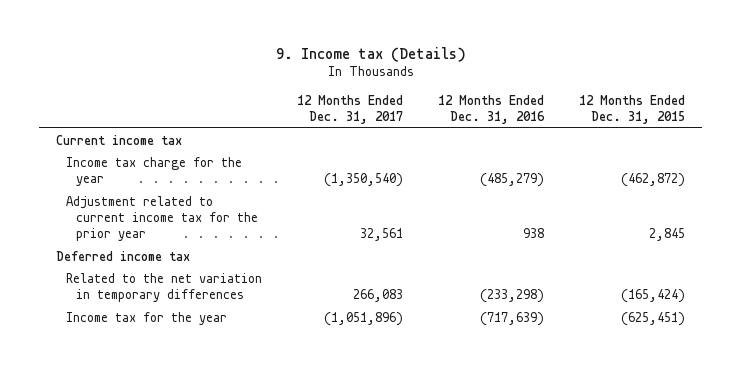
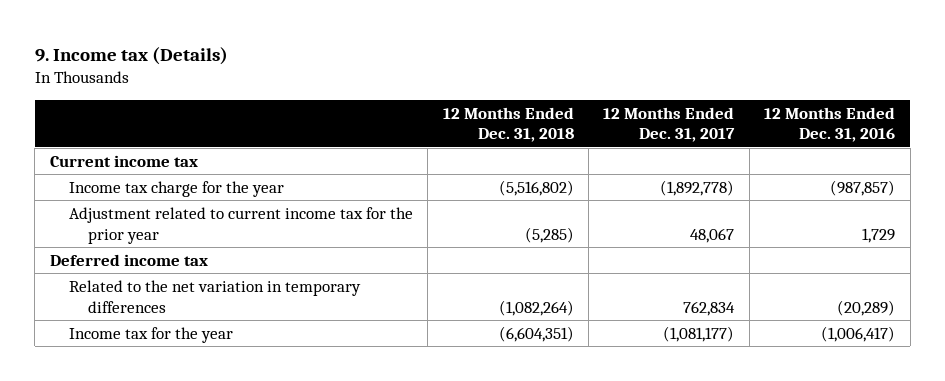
[578,94,685,125] 12 Months Ended Dec. 31, 2015 -> none
none -> [442,106,574,143] 12 Months Ended Dec. 31, 2018
[324,172,404,187] (1,350,540) -> [660,179,735,196] (1,892,778)
[480,172,545,187] (485,279) -> [830,179,896,196] (987,857)
[360,228,404,242] 32,561 -> [690,227,735,243] 48,067
[523,228,545,239] 938 -> [862,227,896,243] 1,729
[353,288,404,302] 266,083 -> [683,300,736,316] 762,834
[480,288,545,303] (233,298) -> [837,299,896,316] (20,289)
[324,311,404,326] (1,051,896) -> [663,325,735,342] (1,081,177)
[480,311,545,326] (717,639) -> [821,325,896,342] (1,006,417)

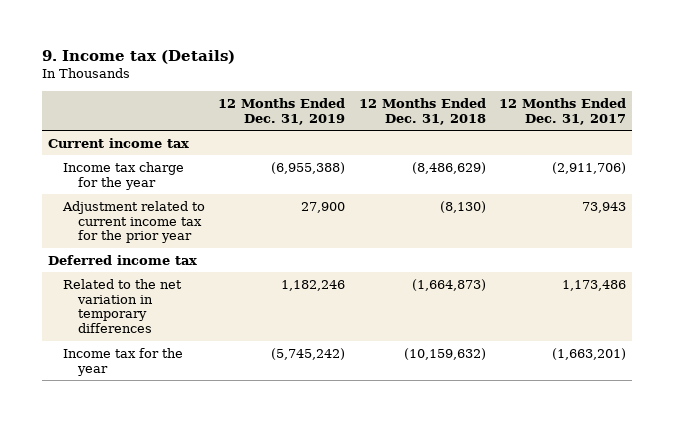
[764,106,896,143] 12 Months Ended Dec. 31, 2016 -> none
none -> [218,97,346,125] 12 Months Ended Dec. 31, 2019
[498,179,574,196] (5,516,802) -> [411,161,486,174] (8,486,629)
[660,179,735,196] (1,892,778) -> [551,161,626,174] (2,911,706)
[524,226,574,243] (5,285) -> [439,200,486,213] (8,130)
[690,227,735,243] 48,067 -> [581,201,626,213] 73,943
[498,299,574,316] (1,082,264) -> [411,278,486,291] (1,664,873)
[683,300,736,316] 762,834 -> [561,279,626,291] 1,173,486
[498,325,574,342] (6,604,351) -> [403,347,486,360] (10,159,632)
[663,325,735,342] (1,081,177) -> [551,347,626,360] (1,663,201)

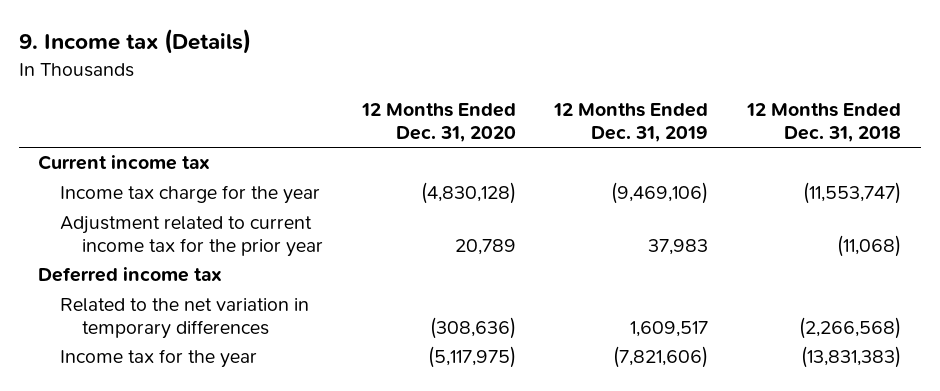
[498,97,626,125] 12 Months Ended Dec. 31, 2017 -> none
none -> [360,103,516,143] 12 Months Ended Dec. 31, 2020
[271,161,346,174] (6,955,388) -> [611,182,709,205] (9,469,106)
[411,161,486,174] (8,486,629) -> [803,182,902,205] (11,553,747)
[301,201,346,213] 27,900 -> [648,239,709,256] 37,983
[439,200,486,213] (8,130) -> [837,235,902,258] (11,068)
[281,279,346,291] 1,182,246 -> [630,321,709,338] 1,609,517
[411,278,486,291] (1,664,873) -> [799,317,902,340] (2,266,568)
[271,347,346,360] (5,745,242) -> [613,346,709,369] (7,821,606)
[403,347,486,360] (10,159,632) -> [801,346,902,369] (13,831,383)

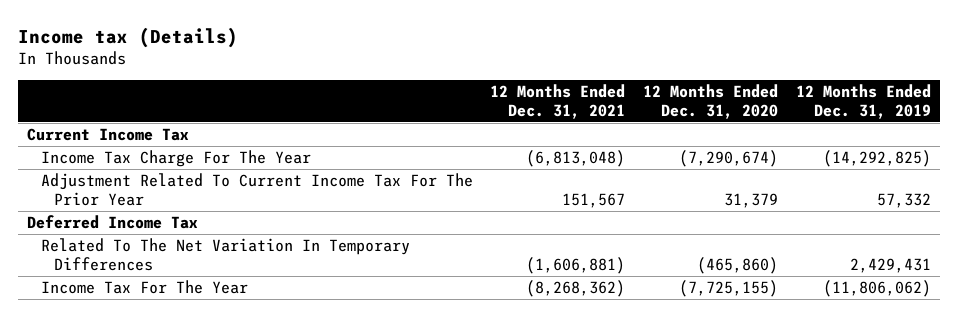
[18,29,251,55] 9. Income tax (Details) -> [18,26,239,48] Income tax (Details)
[746,103,902,143] 12 Months Ended Dec. 31, 2018 -> none
none -> [490,84,626,119] 12 Months Ended Dec. 31, 2021
[38,155,211,171] Current income tax -> [27,128,190,142] Current Income Tax
[60,185,321,205] Income tax charge for the year -> [40,150,311,168] Income Tax Charge For The Year
[420,182,516,205] (4,830,128) -> [678,150,778,168] (7,290,674)
[611,182,709,205] (9,469,106) -> [822,150,931,168] (14,292,825)
[60,216,323,258] Adjustment related to current income tax for the prior year -> [40,173,473,206] Adjustment Related To Current Income Tax For The Prior Year
[454,239,516,256] 20,789 -> [723,192,778,208] 31,379
[648,239,709,256] 37,983 -> [876,192,931,208] 57,332
[38,267,223,283] Deferred income tax -> [27,215,199,230] Deferred Income Tax
[60,298,310,340] Related to the net variation in temporary differences -> [40,238,410,271] Related To The Net Variation In Temporary Differences
[429,317,516,340] (308,636) -> [696,256,778,274] (465,860)
[630,321,709,338] 1,609,517 -> [849,257,931,273] 2,429,431
[60,349,258,369] Income tax for the year -> [40,280,248,295] Income Tax For The Year
[427,346,516,369] (5,117,975) -> [678,280,778,298] (7,725,155)
[613,346,709,369] (7,821,606) -> [822,280,931,298] (11,806,062)

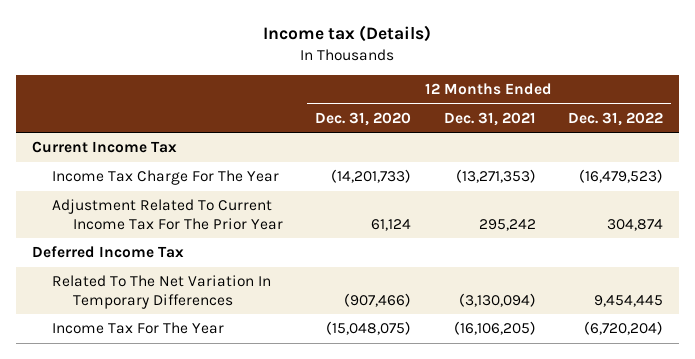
[795,84,931,119] 12 Months Ended Dec. 31, 2019 -> none
none -> [568,111,664,126] Dec. 31, 2022
[526,150,626,168] (6,813,048) -> [455,169,536,184] (13,271,353)
[678,150,778,168] (7,290,674) -> [331,169,412,184] (14,201,733)
[562,192,626,208] 151,567 -> [478,218,536,231] 295,242
[723,192,778,208] 31,379 -> [371,218,412,231] 61,124
[526,256,626,274] (1,606,881) -> [458,292,536,307] (3,130,094)
[696,256,778,274] (465,860) -> [344,292,412,307] (907,466)
[526,280,626,298] (8,268,362) -> [453,321,536,336] (16,106,205)
[678,280,778,298] (7,725,155) -> [326,321,412,336] (15,048,075)

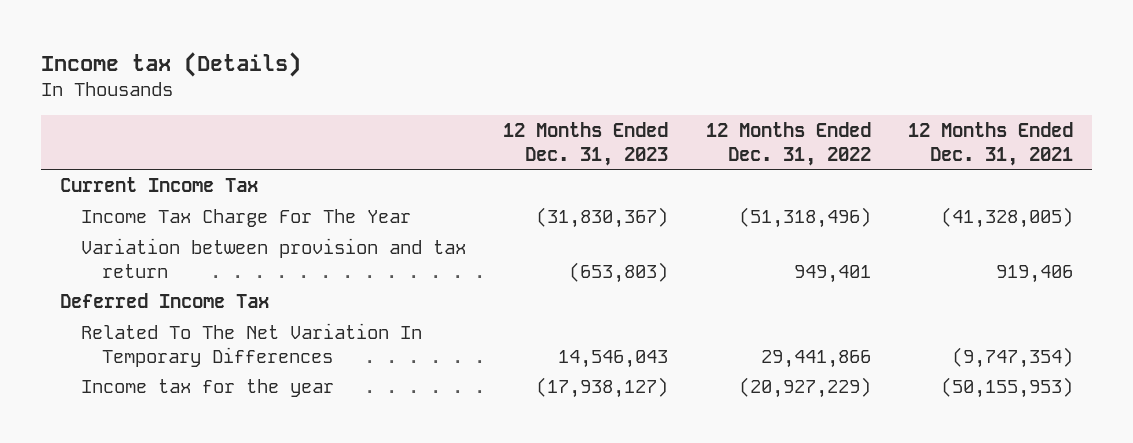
[315,111,412,126] Dec. 31, 2020 -> none
none -> [503,121,669,166] 12 Months Ended Dec. 31, 2023
[52,199,284,230] Adjustment Related To Current Income Tax For The Prior Year -> none
[455,169,536,184] (13,271,353) -> [941,206,1074,228] (41,328,005)
[579,169,664,184] (16,479,523) -> [738,206,871,228] (51,318,496)
none -> [81,237,467,278] Variation between provision and tax return
[458,292,536,307] (3,130,094) -> [952,346,1074,368] (9,747,354)
[594,294,664,307] 9,454,445 -> [760,349,871,368] 29,441,866
[52,322,225,335] Income Tax For The Year -> [81,378,335,397] Income tax for the year
[453,321,536,336] (16,106,205) -> [941,376,1074,398] (50,155,953)
[584,321,664,336] (6,720,204) -> [738,376,871,398] (20,927,229)

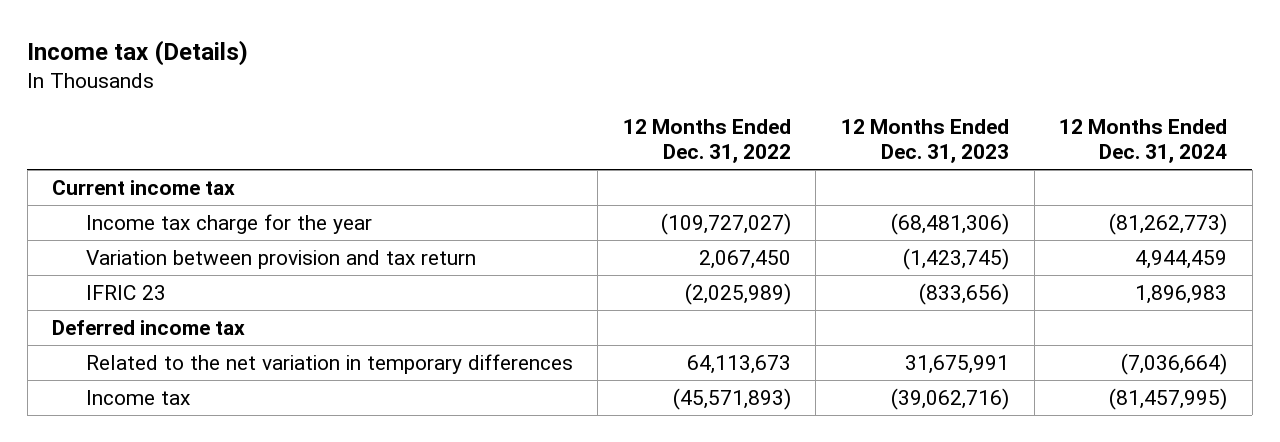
[908,121,1074,166] 12 Months Ended Dec. 31, 2021 -> none
none -> [1059,118,1228,164] 12 Months Ended Dec. 31, 2024
[60,176,259,192] Current Income Tax -> [52,179,236,195] Current income tax
[81,208,412,227] Income Tax Charge For The Year -> [85,213,372,234] Income tax charge for the year
[536,206,669,228] (31,830,367) -> [890,212,1009,235] (68,481,306)
[738,206,871,228] (51,318,496) -> [660,212,791,235] (109,727,027)
[569,261,669,283] (653,803) -> [902,247,1009,270] (1,423,745)
[793,264,871,283] 949,401 -> [698,249,791,269] 2,067,450
none -> [85,284,166,300] IFRIC 23
[60,292,270,308] Deferred Income Tax -> [52,319,246,335] Deferred income tax
[81,322,423,367] Related To The Net Variation In Temporary Differences -> [85,353,573,374] Related to the net variation in temporary differences
[558,349,669,368] 14,546,043 -> [904,354,1009,374] 31,675,991
[760,349,871,368] 29,441,866 -> [686,354,791,374] 64,113,673
[81,378,335,397] Income tax for the year -> [85,389,190,405] Income tax
[536,376,669,398] (17,938,127) -> [890,387,1009,410] (39,062,716)
[738,376,871,398] (20,927,229) -> [672,387,791,410] (45,571,893)

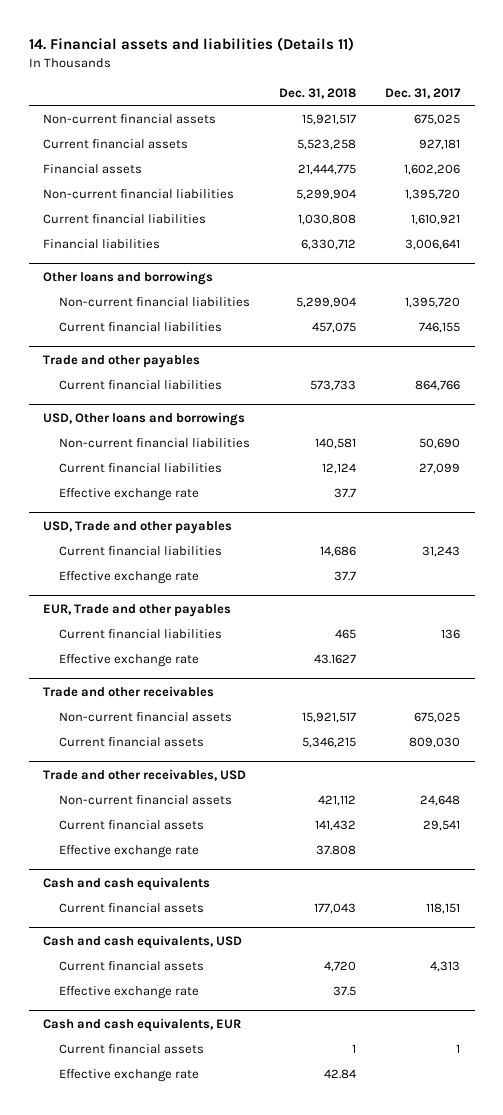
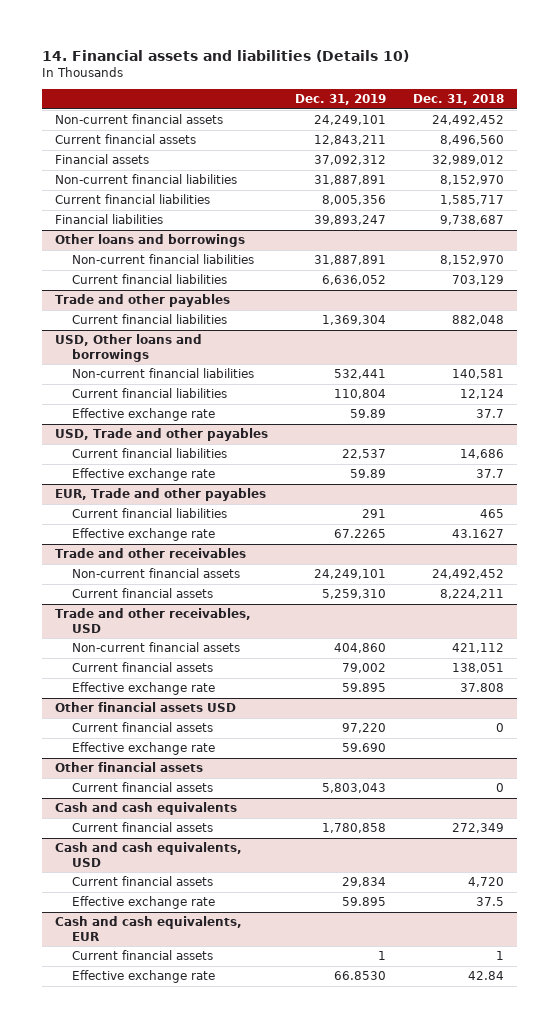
[28,36,354,51] 14. Financial assets and liabilities (Details 11) -> [41,49,409,62] 14. Financial assets and liabilities (Details 10)
[385,87,462,99] Dec. 31, 2017 -> none
none -> [295,94,387,106] Dec. 31, 2019
[302,113,357,125] 15,921,517 -> [431,115,504,126] 24,492,452
[297,138,357,150] 5,523,258 -> [439,135,504,146] 8,496,560
[298,163,357,175] 21,444,775 -> [431,155,504,166] 32,989,012
[296,188,357,200] 5,299,904 -> [439,175,504,186] 8,152,970
[298,213,357,225] 1,030,808 -> [439,195,504,206] 1,585,717
[301,238,357,250] 6,330,712 -> [439,215,504,226] 9,738,687
[296,296,357,308] 5,299,904 -> [439,255,504,266] 8,152,970
[312,321,357,333] 457,075 -> [451,275,504,286] 703,129
[310,379,357,391] 573,733 -> [451,315,504,326] 882,048
[302,711,357,723] 15,921,517 -> [431,569,504,580] 24,492,452
[302,736,357,748] 5,346,215 -> [439,589,504,600] 8,224,211
[315,819,357,831] 141,432 -> [451,663,504,674] 138,051
none -> [55,702,237,713] Other financial assets USD
none -> [71,722,213,733] Current financial assets
none -> [71,742,215,756] Effective exchange rate
none -> [55,762,204,773] Other financial assets
none -> [71,782,213,793] Current financial assets
[314,902,357,914] 177,043 -> [451,823,504,834] 272,349

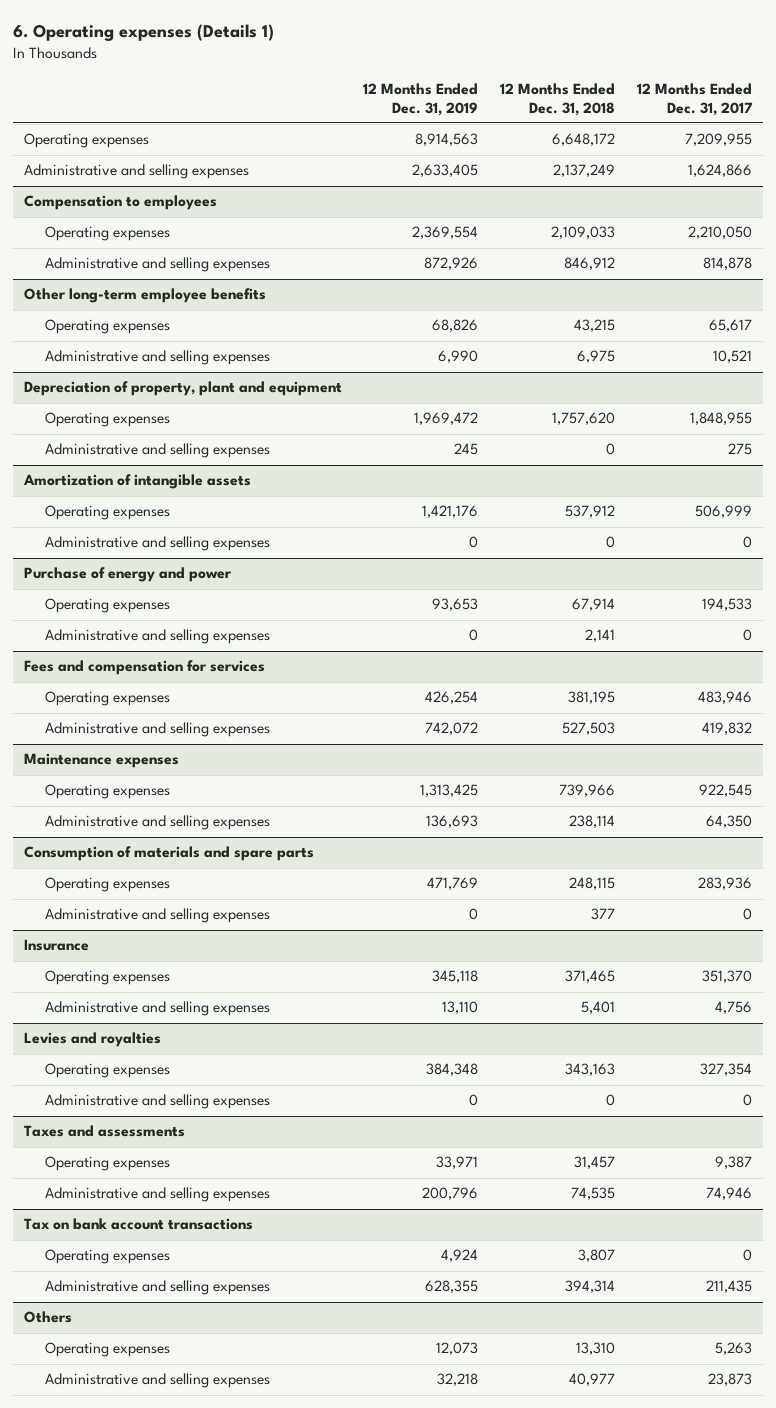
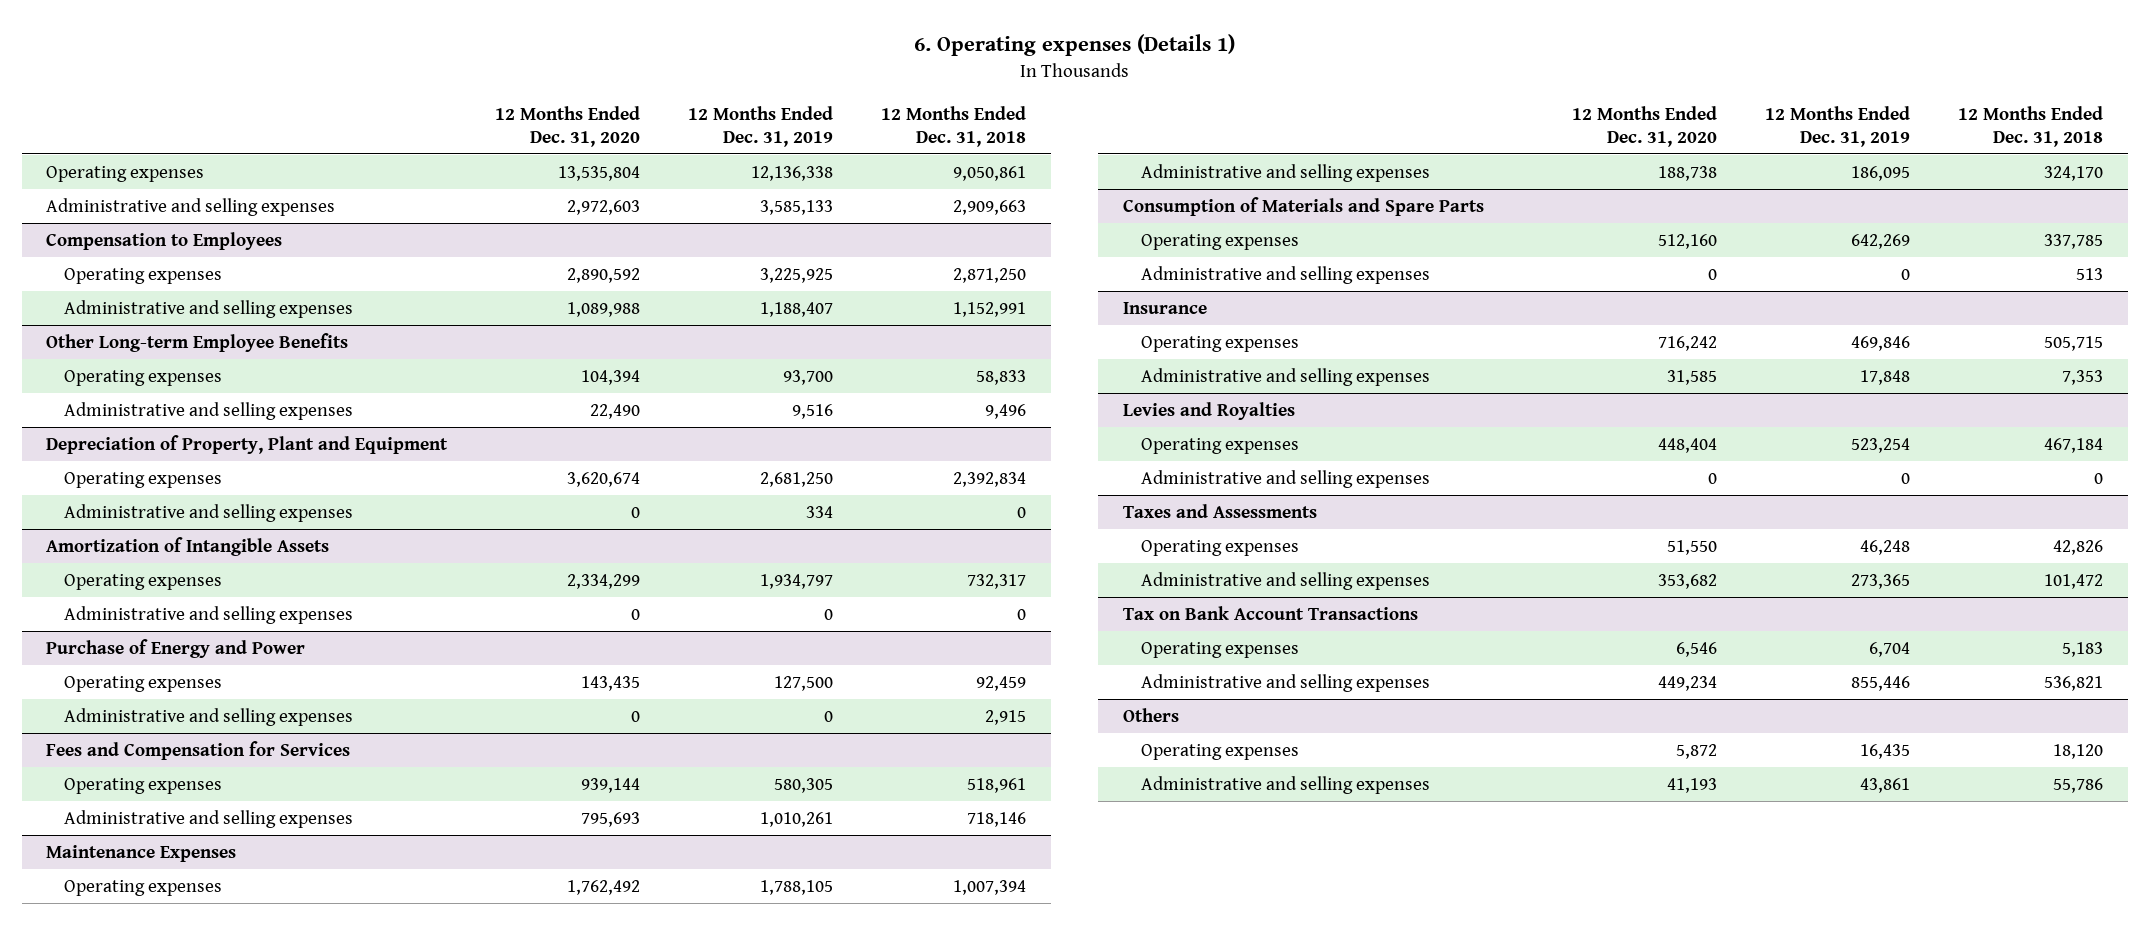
[636,82,753,116] 12 Months Ended Dec. 31, 2017 -> none
none -> [494,105,640,147] 12 Months Ended Dec. 31, 2020
[415,133,479,147] 8,914,563 -> [751,166,834,182] 12,136,338
[552,133,616,147] 6,648,172 -> [953,166,1027,182] 9,050,861
[412,164,479,178] 2,633,405 -> [760,200,834,216] 3,585,133
[553,164,616,178] 2,137,249 -> [953,200,1027,216] 2,909,663
[23,195,217,211] Compensation to employees -> [45,232,282,251] Compensation to Employees
[412,226,479,240] 2,369,554 -> [760,268,834,284] 3,225,925
[551,226,616,240] 2,109,033 -> [953,268,1027,284] 2,871,250
[424,257,479,271] 872,926 -> [760,302,834,318] 1,188,407
[564,257,616,271] 846,912 -> [953,302,1027,318] 1,152,991
[23,288,266,304] Other long-term employee benefits -> [45,333,348,353] Other Long-term Employee Benefits
[432,319,479,333] 68,826 -> [783,370,834,386] 93,700
[574,319,616,333] 43,215 -> [976,370,1027,386] 58,833
[438,350,479,364] 6,990 -> [792,404,834,420] 9,516
[577,350,616,364] 6,975 -> [985,404,1027,420] 9,496
[23,381,342,397] Depreciation of property, plant and equipment -> [45,435,448,455] Depreciation of Property, Plant and Equipment
[414,412,479,426] 1,969,472 -> [760,472,834,488] 2,681,250
[552,412,616,426] 1,757,620 -> [953,472,1027,488] 2,392,834
[454,443,479,456] 245 -> [806,506,834,519] 334
[22,474,251,490] Amortization of intangible assets -> [45,537,329,557] Amortization of Intangible Assets
[422,505,479,519] 1,421,176 -> [760,574,834,590] 1,934,797
[565,505,616,519] 537,912 -> [967,574,1027,590] 732,317
[23,567,232,583] Purchase of energy and power -> [45,639,305,659] Purchase of Energy and Power
[432,598,479,612] 93,653 -> [774,676,834,692] 127,500
[572,598,616,612] 67,914 -> [976,676,1027,692] 92,459
[585,629,616,643] 2,141 -> [985,710,1027,726] 2,915
[23,660,265,676] Fees and compensation for services -> [45,741,350,761] Fees and Compensation for Services
[425,691,479,705] 426,254 -> [774,778,834,794] 580,305
[568,691,616,705] 381,195 -> [967,778,1027,794] 518,961
[425,722,479,736] 742,072 -> [760,812,834,828] 1,010,261
[562,722,616,736] 527,503 -> [967,812,1027,828] 718,146
[23,753,179,769] Maintenance expenses -> [45,845,236,863] Maintenance Expenses
[420,784,479,798] 1,313,425 -> [760,880,834,896] 1,788,105
[559,784,616,798] 739,966 -> [953,880,1027,896] 1,007,394
[426,815,479,829] 136,693 -> [1851,166,1911,182] 186,095
[569,815,616,829] 238,114 -> [2044,166,2104,182] 324,170
[23,846,314,862] Consumption of materials and spare parts -> [1122,197,1484,217] Consumption of Materials and Spare Parts
[427,877,479,891] 471,769 -> [1851,234,1911,250] 642,269
[569,877,616,891] 248,115 -> [2044,234,2104,250] 337,785
[591,908,616,921] 377 -> [2076,268,2104,281] 513
[432,970,479,984] 345,118 -> [1851,336,1911,352] 469,846
[565,970,616,984] 371,465 -> [2044,336,2104,352] 505,715
[442,1001,479,1015] 13,110 -> [1860,370,1911,386] 17,848
[581,1001,616,1015] 5,401 -> [2062,370,2104,386] 7,353
[23,1032,161,1048] Levies and royalties -> [1122,402,1295,421] Levies and Royalties
[426,1063,479,1077] 384,348 -> [1851,438,1911,454] 523,254
[565,1063,616,1077] 343,163 -> [2044,438,2104,454] 467,184
[23,1125,185,1138] Taxes and assessments -> [1122,504,1317,519] Taxes and Assessments
[436,1156,479,1170] 33,971 -> [1860,540,1911,556] 46,248
[574,1156,616,1170] 31,457 -> [2053,540,2104,556] 42,826
[422,1187,479,1201] 200,796 -> [1851,574,1911,590] 273,365
[571,1187,616,1201] 74,535 -> [2044,574,2104,590] 101,472
[23,1218,253,1231] Tax on bank account transactions -> [1122,606,1418,621] Tax on Bank Account Transactions
[441,1249,479,1263] 4,924 -> [1869,642,1911,658] 6,704
[578,1249,616,1263] 3,807 -> [2062,642,2104,658] 5,183
[425,1280,479,1294] 628,355 -> [1851,676,1911,692] 855,446
[565,1280,616,1294] 394,314 -> [2044,676,2104,692] 536,821
[436,1342,479,1356] 12,073 -> [1860,744,1911,760] 16,435
[576,1342,616,1356] 13,310 -> [2053,744,2104,760] 18,120
[437,1373,479,1387] 32,218 -> [1860,778,1911,794] 43,861
[569,1373,616,1387] 40,977 -> [2053,778,2104,794] 55,786

